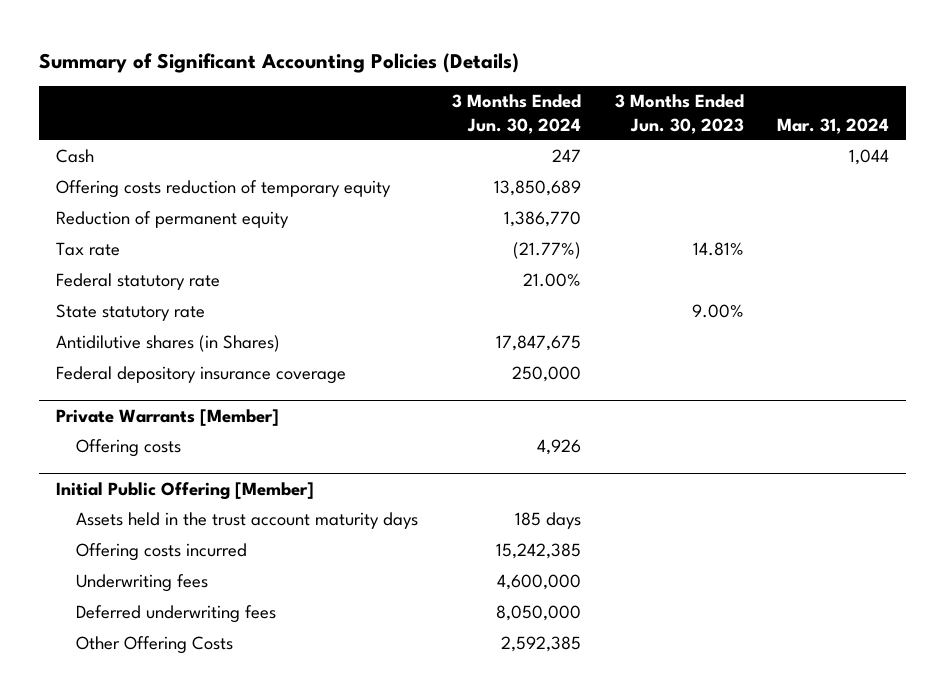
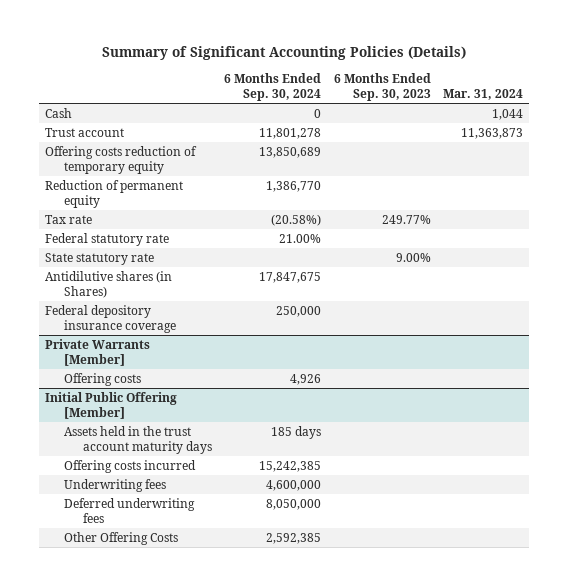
[452,94,582,134] 3 Months Ended Jun. 30, 2024 -> none
[614,94,744,134] 3 Months Ended Jun. 30, 2023 -> none
none -> [224,73,322,101] 6 Months Ended Sep. 30, 2024
none -> [333,73,431,101] 6 Months Ended Sep. 30, 2023
none -> [45,127,125,137] Trust account

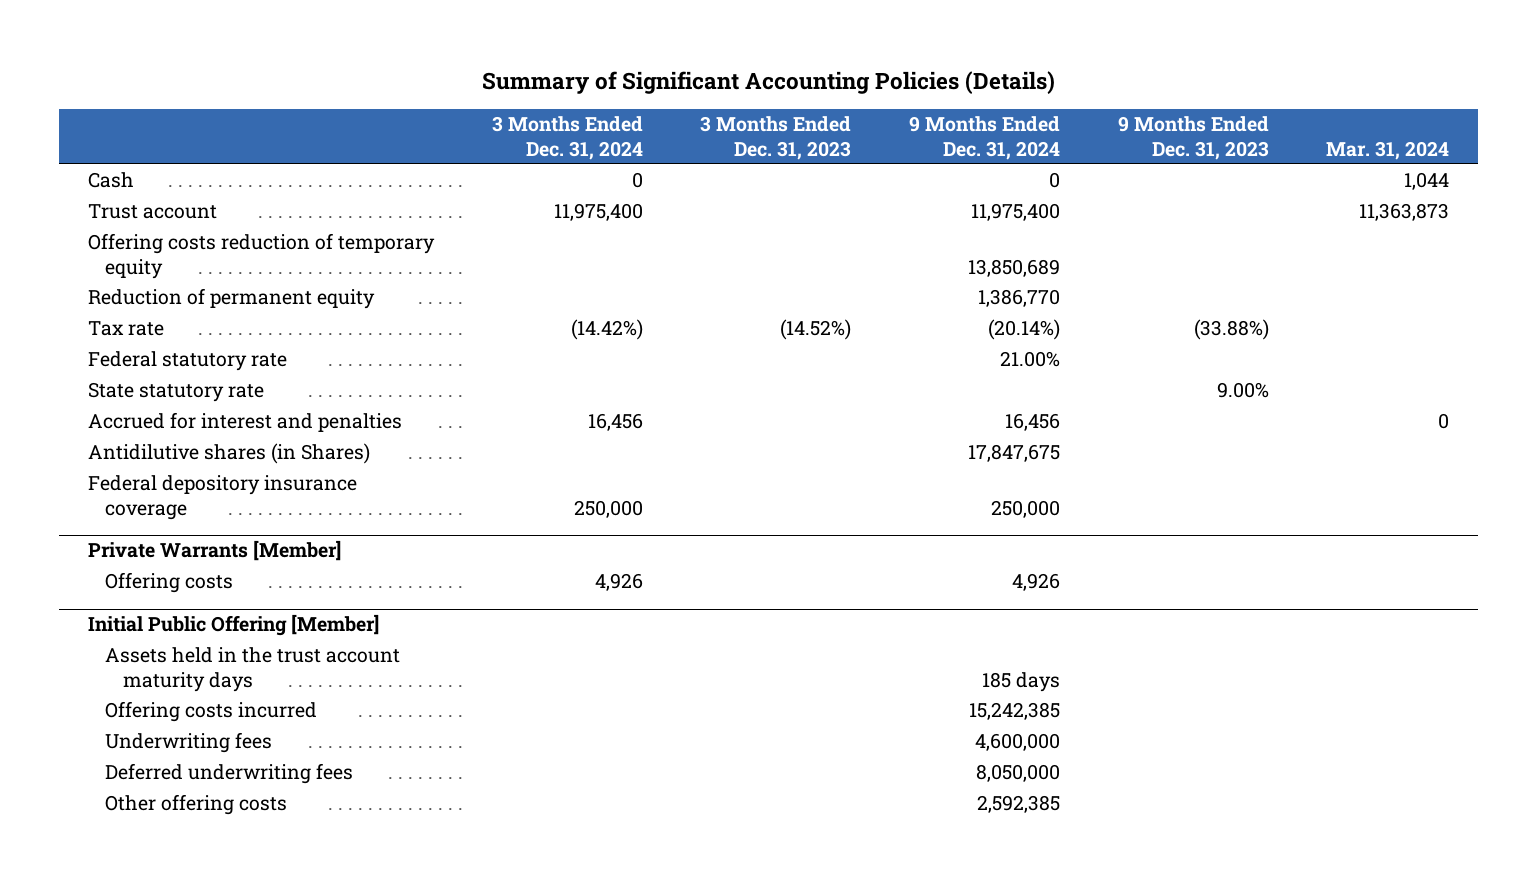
[224,73,322,101] 6 Months Ended Sep. 30, 2024 -> none
[333,73,431,101] 6 Months Ended Sep. 30, 2023 -> none
none -> [491,116,643,160] 3 Months Ended Dec. 31, 2024
none -> [700,116,852,160] 3 Months Ended Dec. 31, 2023
none -> [909,116,1061,160] 9 Months Ended Dec. 31, 2024
none -> [1117,116,1269,160] 9 Months Ended Dec. 31, 2023
none -> [87,412,402,433] Accrued for interest and penalties
[64,531,179,545] Other Offering Costs -> [105,794,288,816] Other offering costs

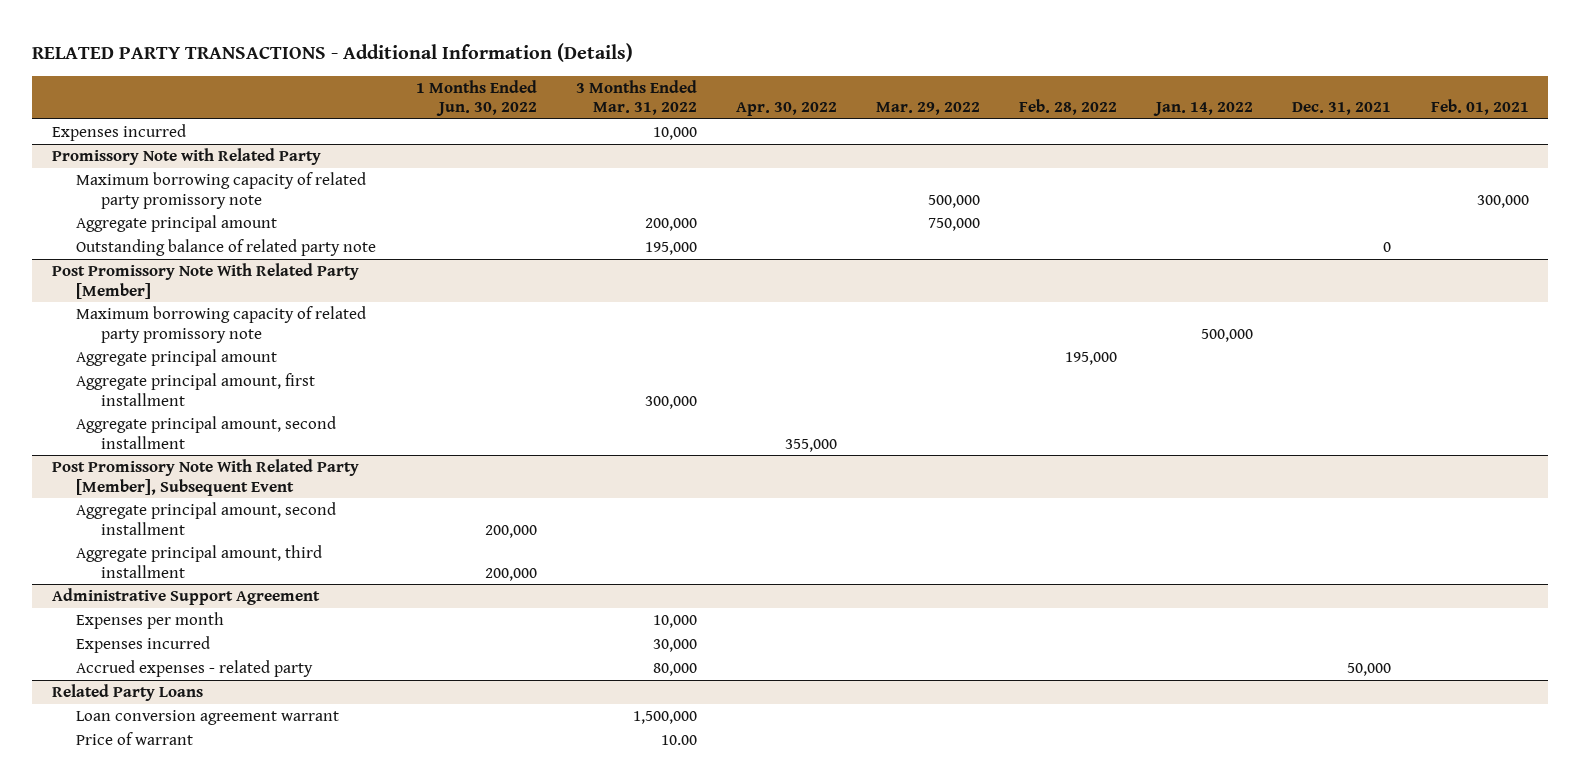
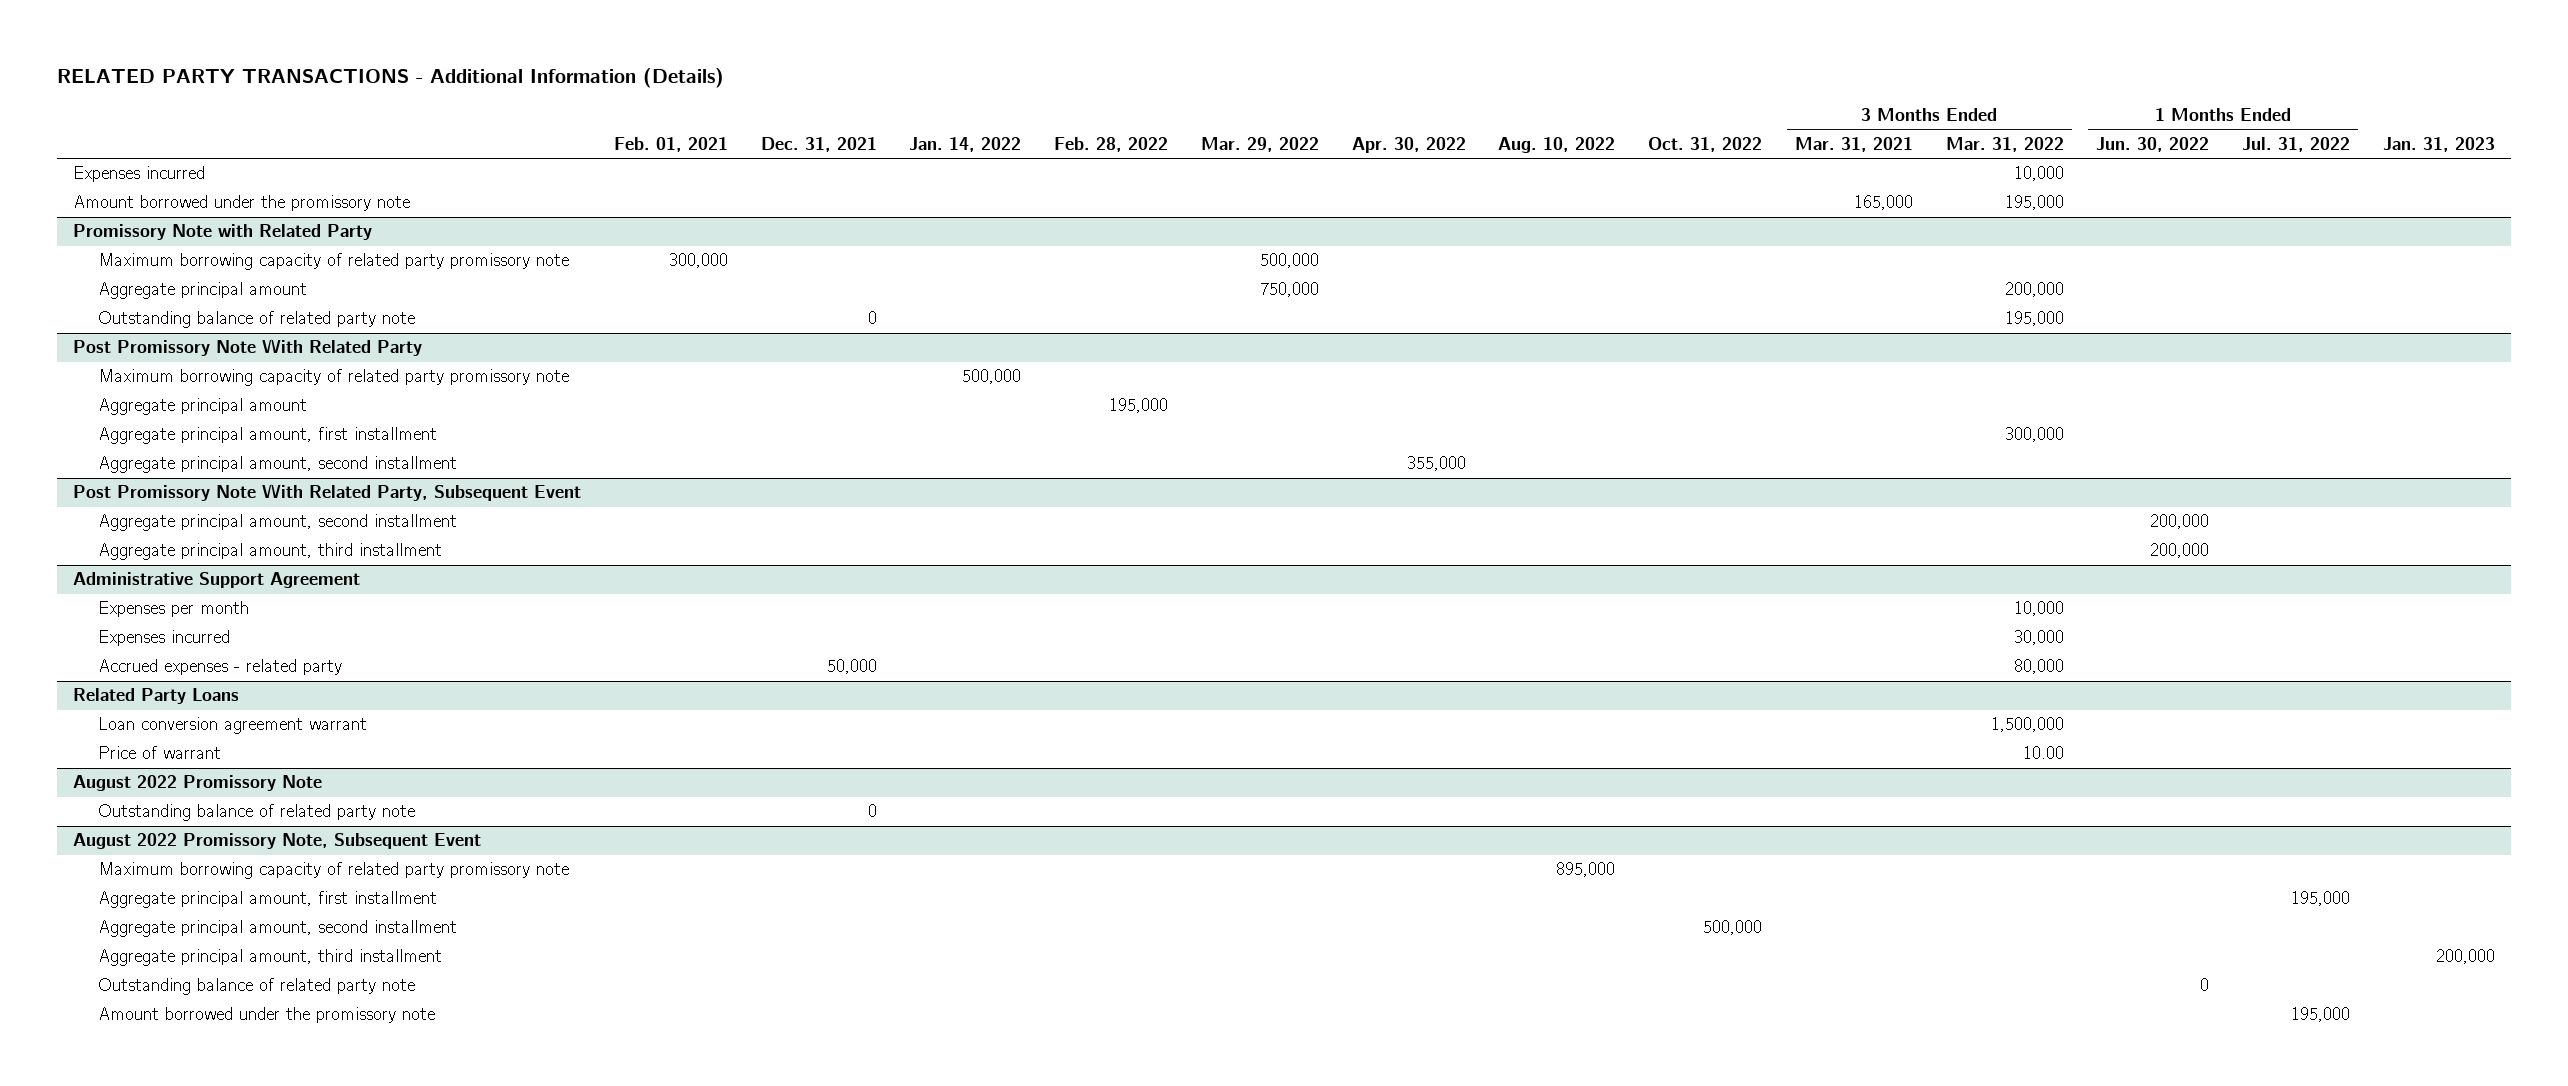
none -> [1498,136,1616,153] Aug. 10, 2022
none -> [1648,136,1763,152] Oct. 31, 2022
none -> [1794,136,1913,152] Mar. 31, 2021
none -> [2242,136,2351,152] Jul. 31, 2022
none -> [2383,136,2496,152] Jan. 31, 2023
none -> [73,195,411,212] Amount borrowed under the promissory note
[51,263,359,299] Post Promissory Note With Related Party [Member] -> [73,338,423,357] Post Promissory Note With Related Party
[51,459,359,496] Post Promissory Note With Related Party [Member], Subsequent Event -> [73,483,582,502] Post Promissory Note With Related Party, Subsequent Event
none -> [73,775,323,792] August 2022 Promissory Note
none -> [98,804,416,822] Outstanding balance of related party note
none -> [73,833,482,850] August 2022 Promissory Note, Subsequent Event
none -> [98,862,570,880] Maximum borrowing capacity of related party promissory note
none -> [98,891,438,909] Aggregate principal amount, first installment
none -> [98,920,458,938] Aggregate principal amount, second installment
none -> [98,949,443,967] Aggregate principal amount, third installment
none -> [98,978,416,996] Outstanding balance of related party note
none -> [98,1007,436,1024] Amount borrowed under the promissory note

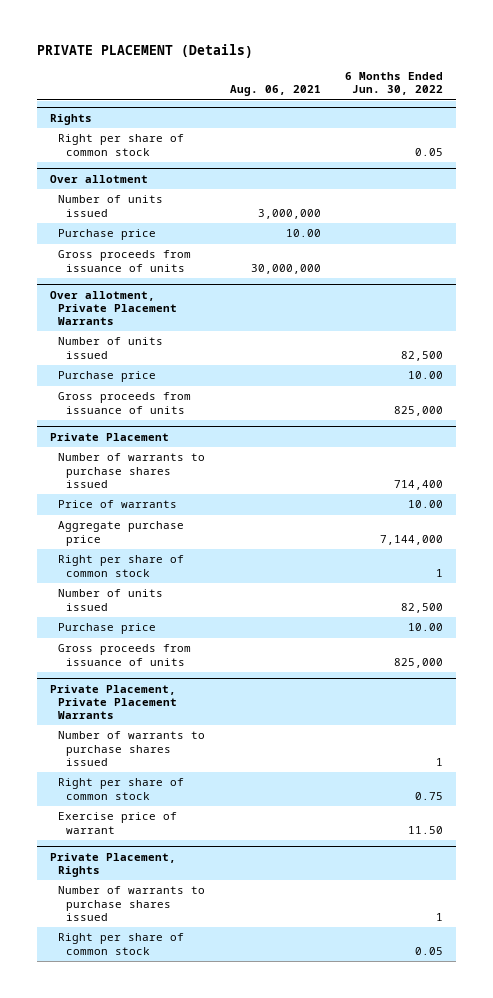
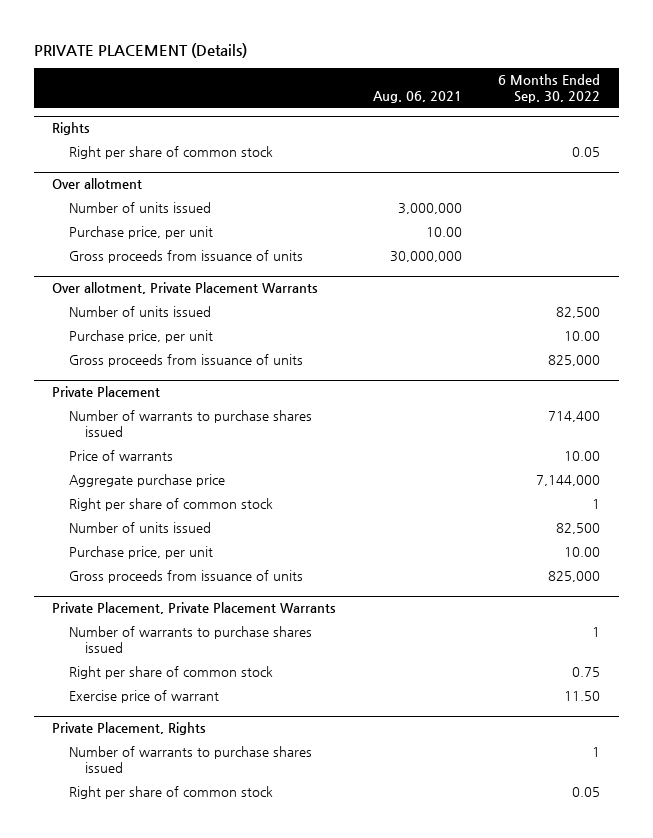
[345,72,444,96] 6 Months Ended Jun. 30, 2022 -> none
none -> [498,74,601,104] 6 Months Ended Sep. 30, 2022
[57,229,156,241] Purchase price -> [68,226,213,240] Purchase price, per unit
[57,371,156,383] Purchase price -> [68,330,213,344] Purchase price, per unit
[57,623,156,635] Purchase price -> [68,546,213,560] Purchase price, per unit

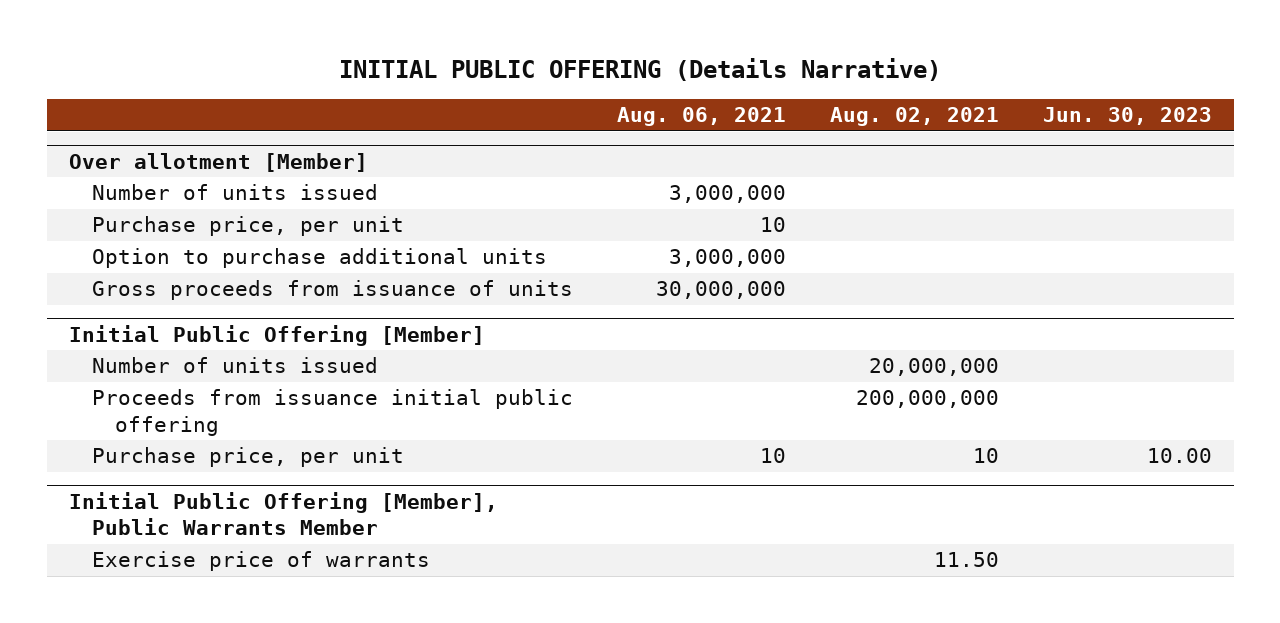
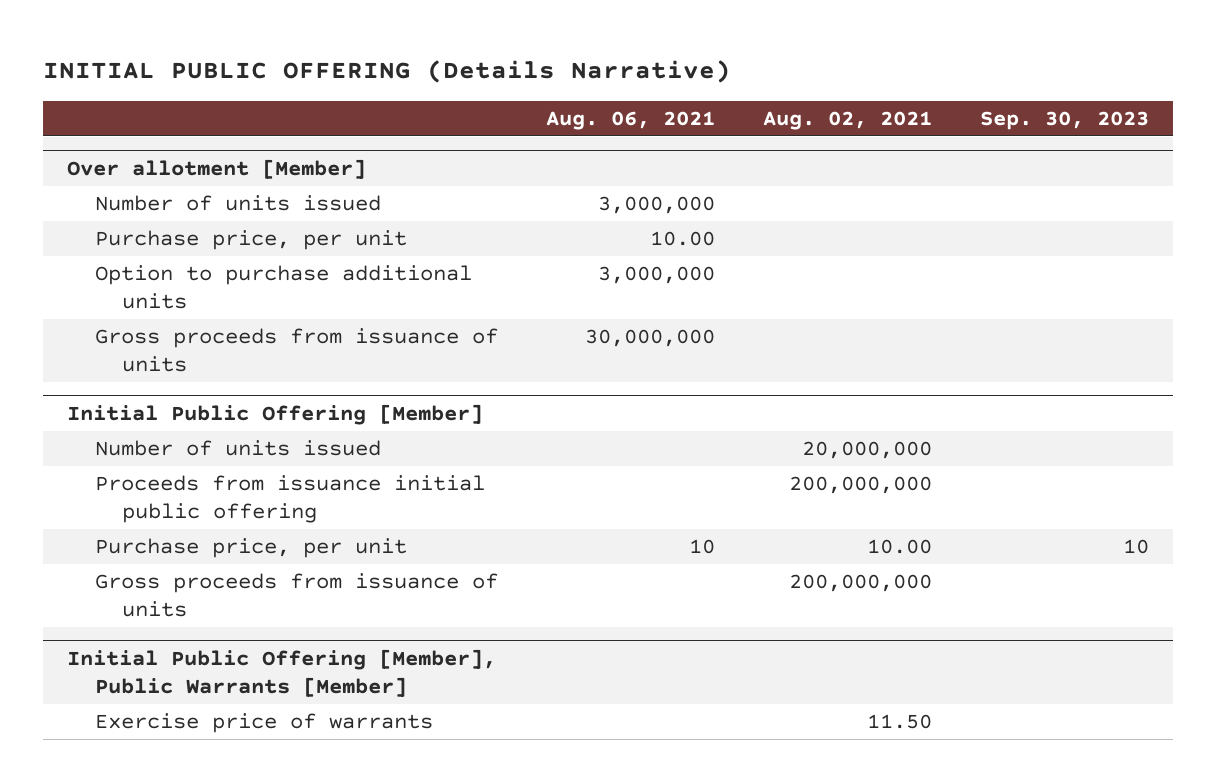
[1042,107,1212,126] Jun. 30, 2023 -> none
none -> [979,110,1149,130] Sep. 30, 2023
[759,217,786,233] 10 -> [649,231,715,247] 10.00
[972,448,999,464] 10 -> [866,539,932,555] 10.00
none -> [94,573,498,618] Gross proceeds from issuance of units
[68,491,498,535] Initial Public Offering [Member], Public Warrants Member -> [67,649,497,698] Initial Public Offering [Member], Public Warrants [Member]

